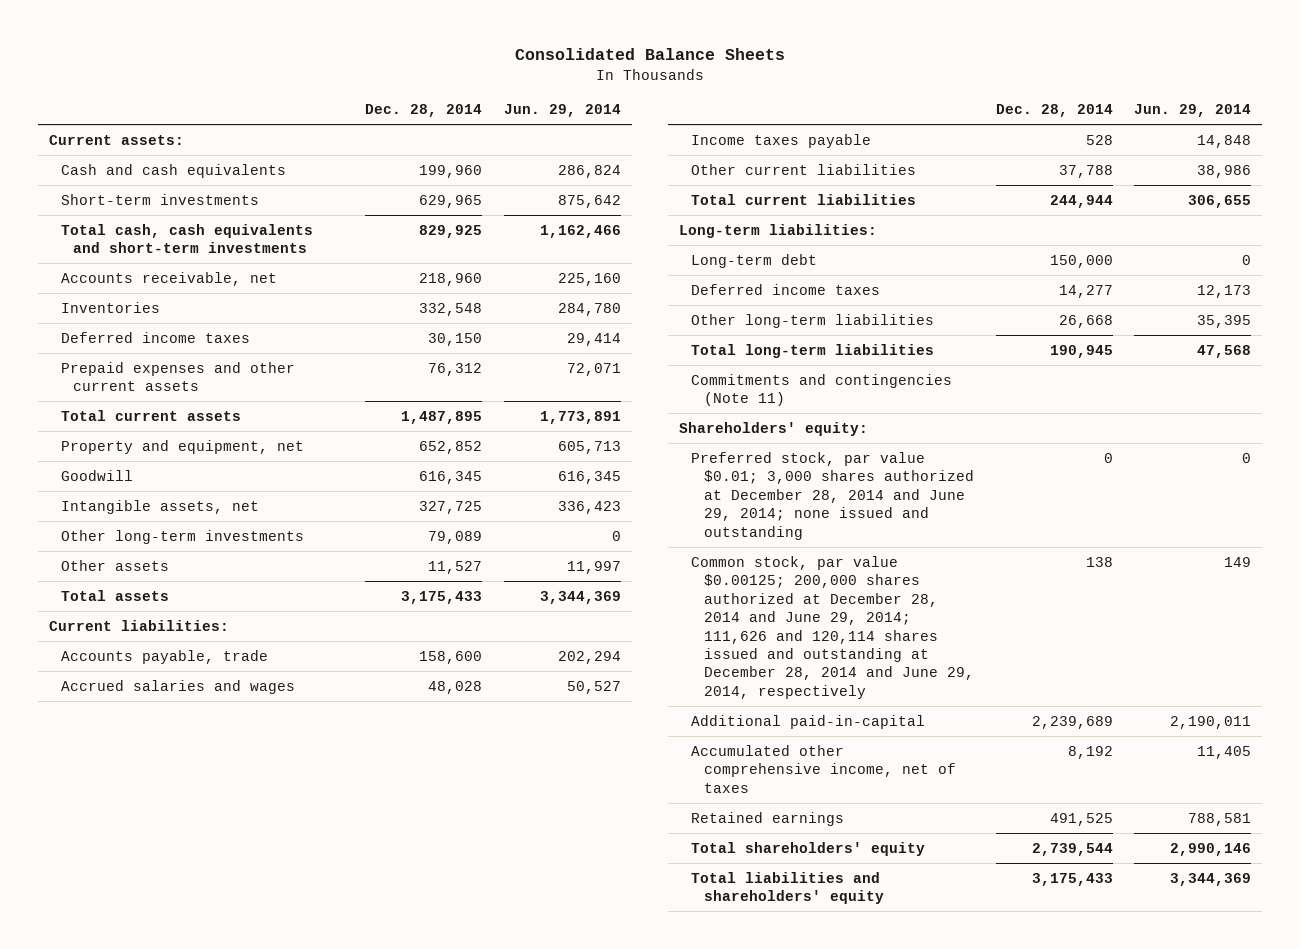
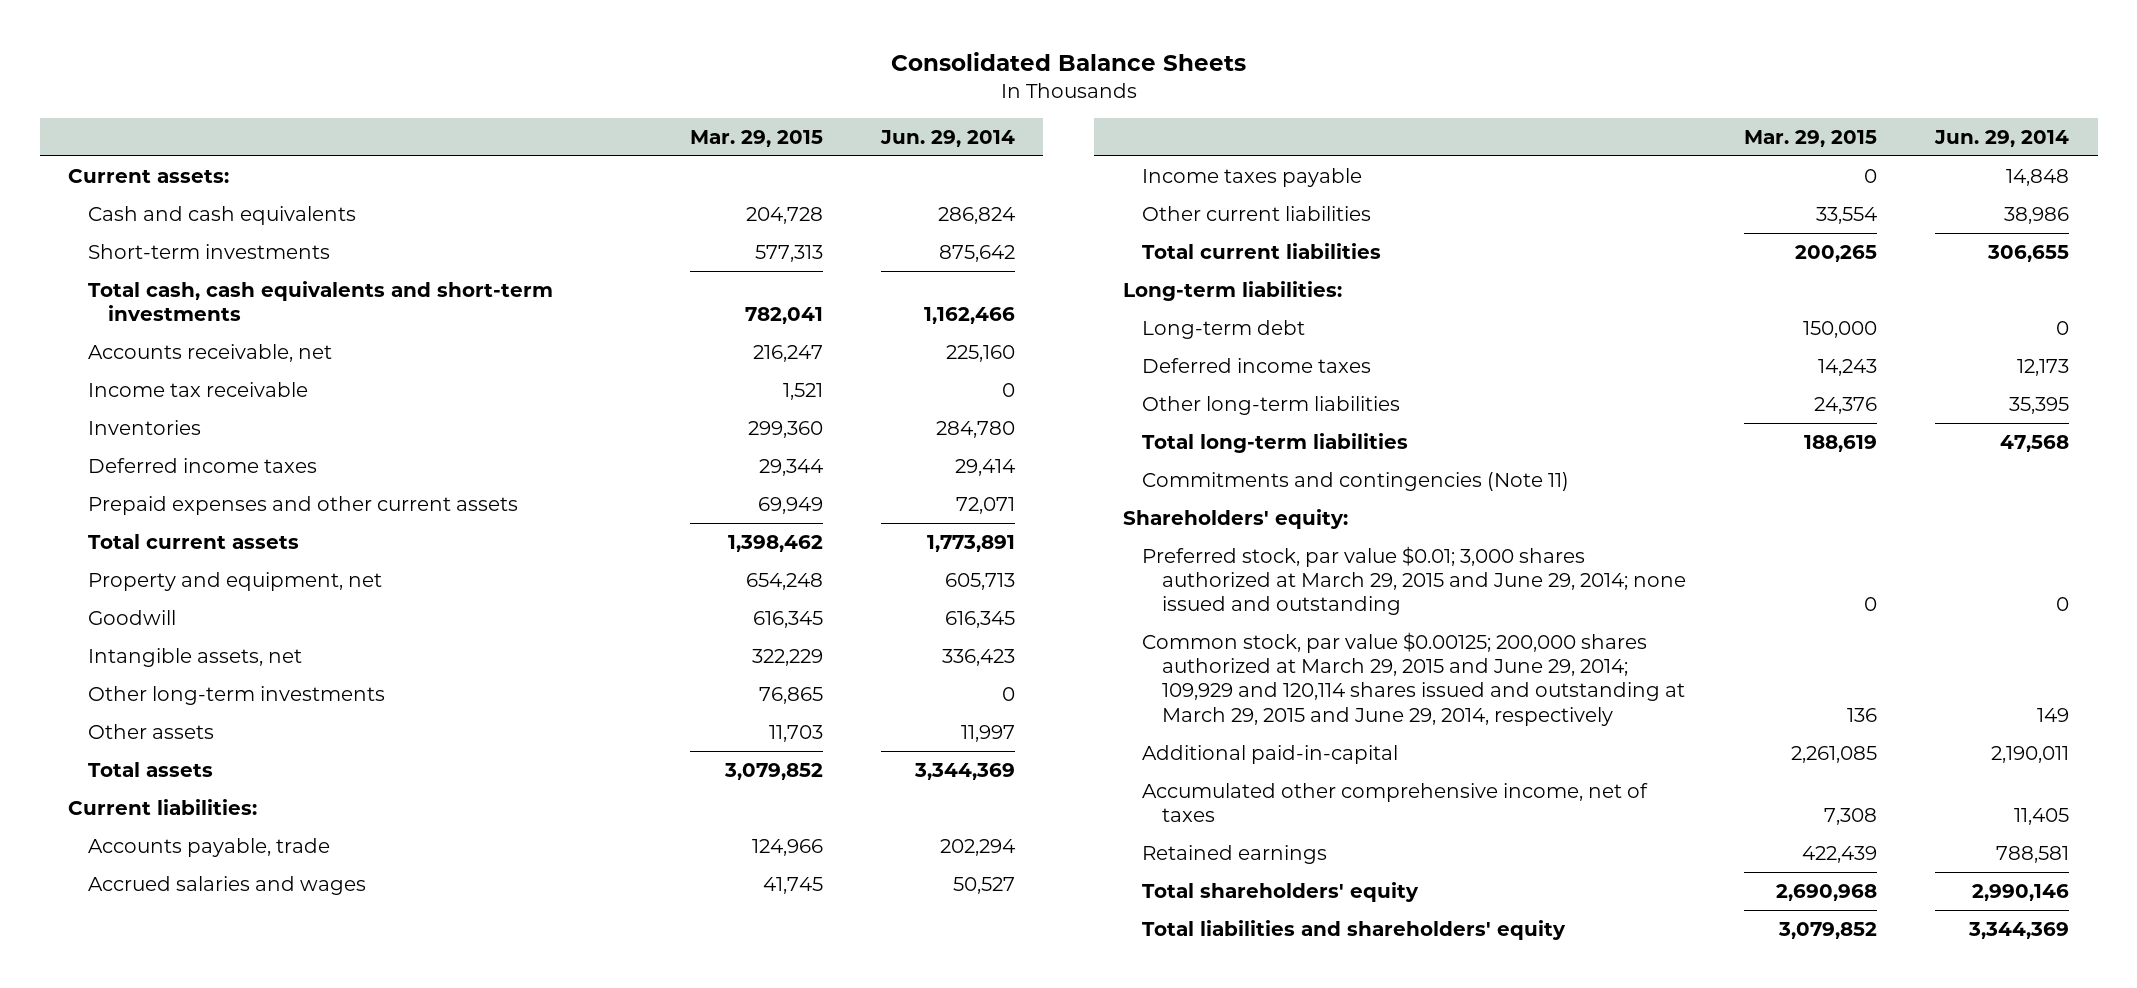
[364,104,482,118] Dec. 28, 2014 -> none
none -> [689,130,823,148] Mar. 29, 2015
none -> [88,381,309,397] Income tax receivable
[691,451,974,540] Preferred stock, par value $0.01; 3,000 shares authorized at December 28, 2014 and June 29, 2014; none issued and outstanding -> [1142,545,1687,616] Preferred stock, par value $0.01; 3,000 shares authorized at March 29, 2015 and June 29, 2014; none issued and outstanding
[691,555,974,699] Common stock, par value $0.00125; 200,000 shares authorized at December 28, 2014 and June 29, 2014; 111,626 and 120,114 shares issued and outstanding at December 28, 2014 and June 29, 2014, respectively -> [1142,631,1686,726] Common stock, par value $0.00125; 200,000 shares authorized at March 29, 2015 and June 29, 2014; 109,929 and 120,114 shares issued and outstanding at March 29, 2015 and June 29, 2014, respectively

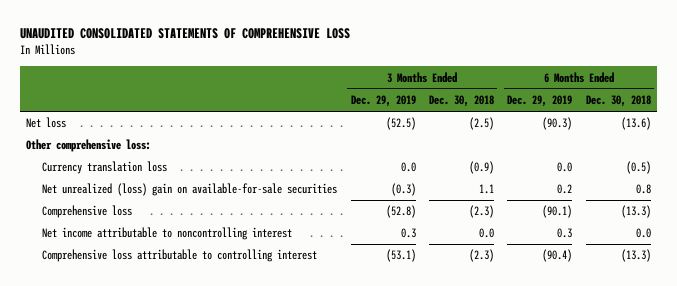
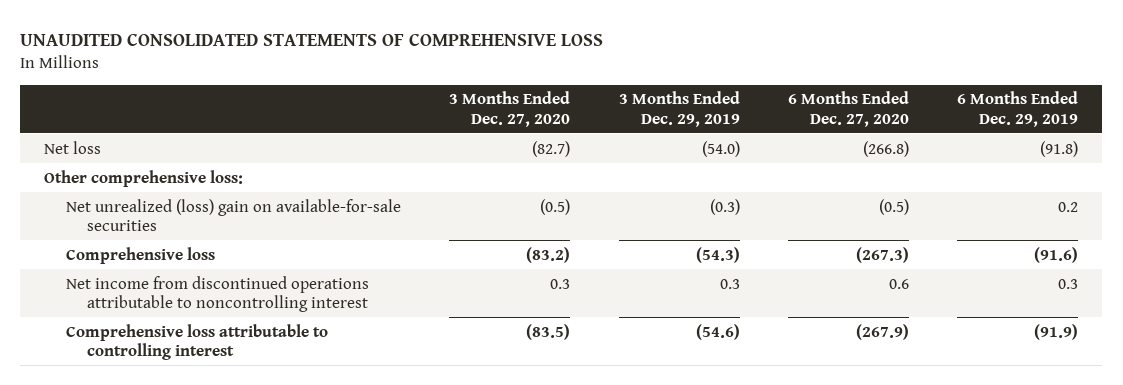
[428,95,494,108] Dec. 30, 2018 -> none
[585,95,651,108] Dec. 30, 2018 -> none
none -> [449,91,571,127] 3 Months Ended Dec. 27, 2020
none -> [787,91,909,127] 6 Months Ended Dec. 27, 2020
[385,117,416,131] (52.5) -> [701,140,740,157] (54.0)
[542,117,573,131] (90.3) -> [1040,140,1079,157] (91.8)
[42,161,168,175] Currency translation loss -> none
[385,205,416,219] (52.8) -> [695,246,740,263] (54.3)
[542,205,573,219] (90.1) -> [1034,246,1079,263] (91.6)
[42,227,293,241] Net income attributable to noncontrolling interest -> [65,275,369,312] Net income from discontinued operations attributable to noncontrolling interest
[385,249,416,263] (53.1) -> [695,323,740,340] (54.6)
[542,249,573,263] (90.4) -> [1034,323,1079,340] (91.9)

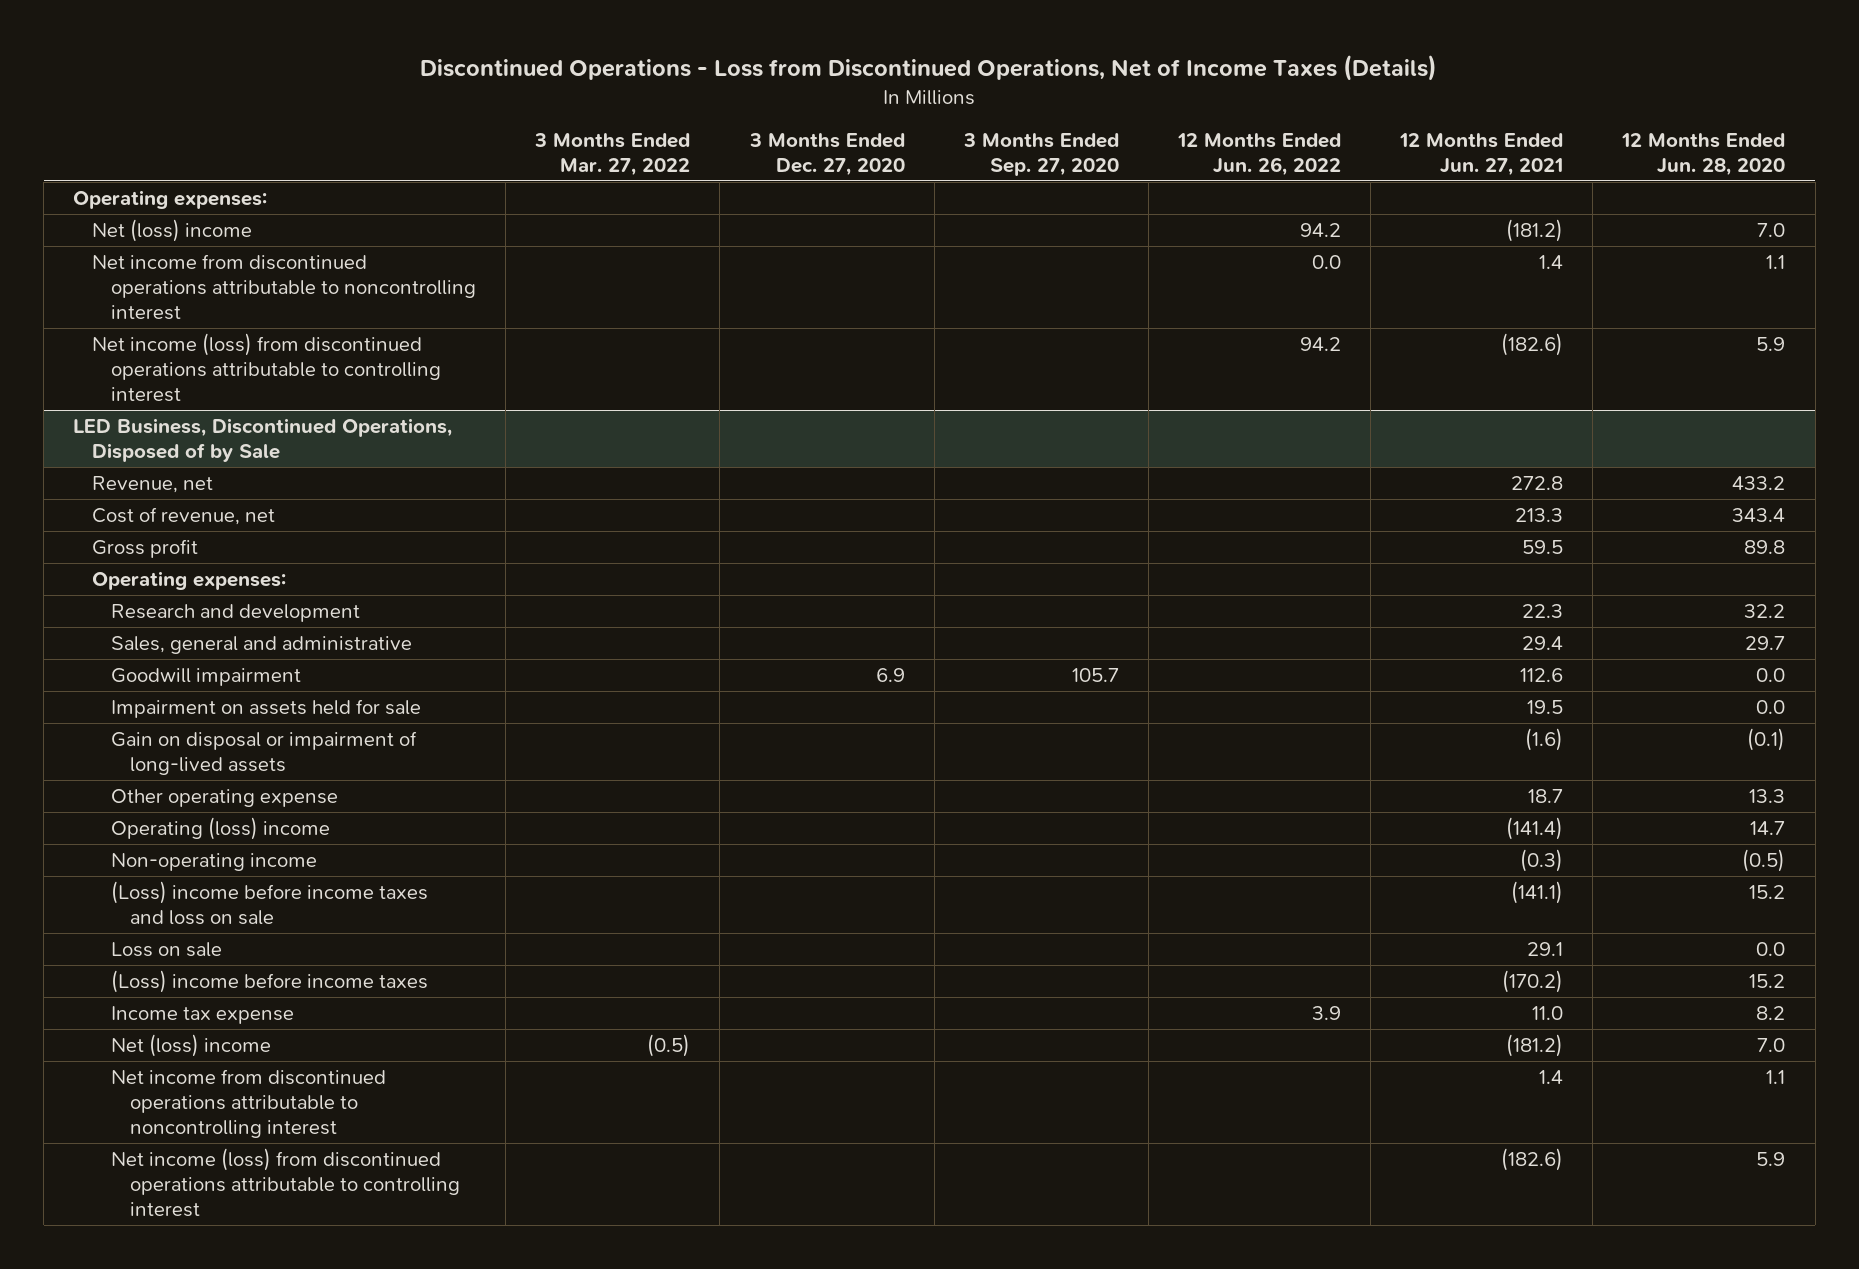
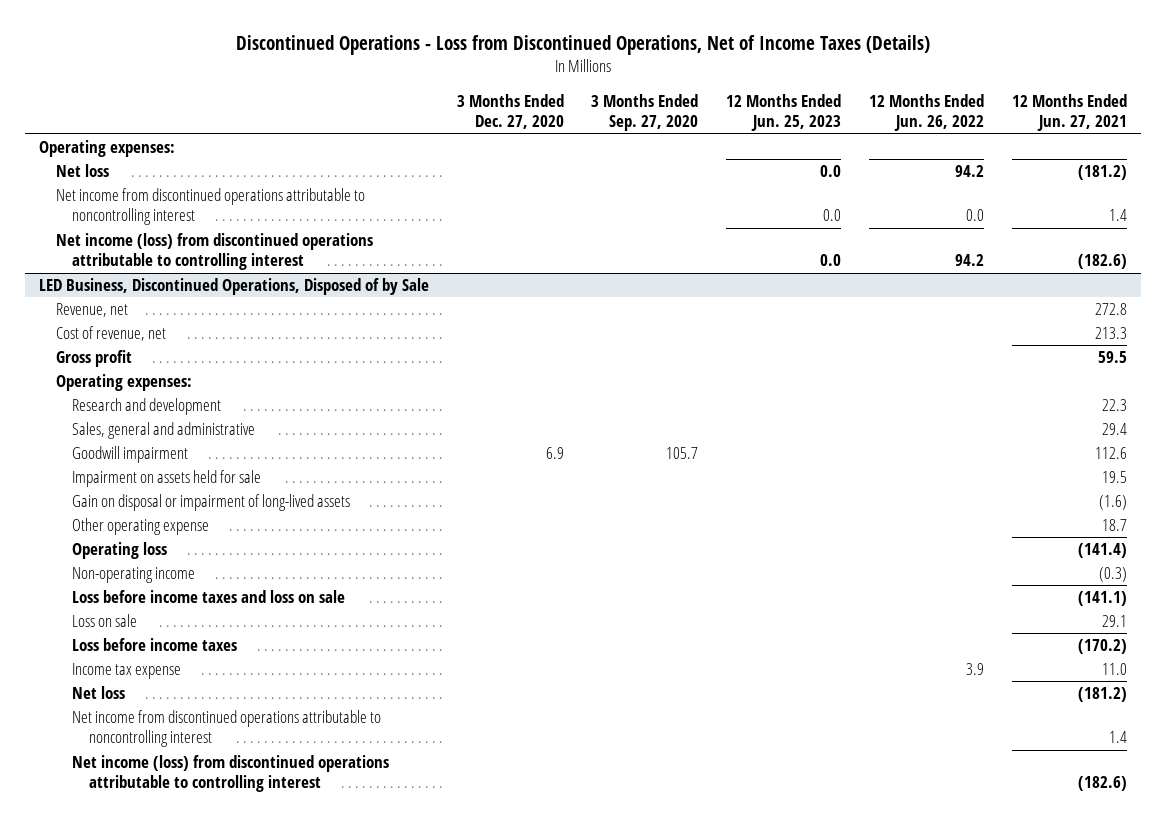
[534,133,691,177] 3 Months Ended Mar. 27, 2022 -> none
[1621,133,1786,177] 12 Months Ended Jun. 28, 2020 -> none
none -> [726,93,842,132] 12 Months Ended Jun. 25, 2023
[92,218,253,242] Net (loss) income -> [55,164,109,178] Net loss
[111,816,331,840] Operating (loss) income -> [72,542,168,560] Operating loss
[111,880,429,925] (Loss) income before income taxes and loss on sale -> [72,590,346,604] Loss before income taxes and loss on sale
[111,969,429,993] (Loss) income before income taxes -> [72,638,238,652] Loss before income taxes
[111,1033,272,1057] Net (loss) income -> [72,686,126,700] Net loss

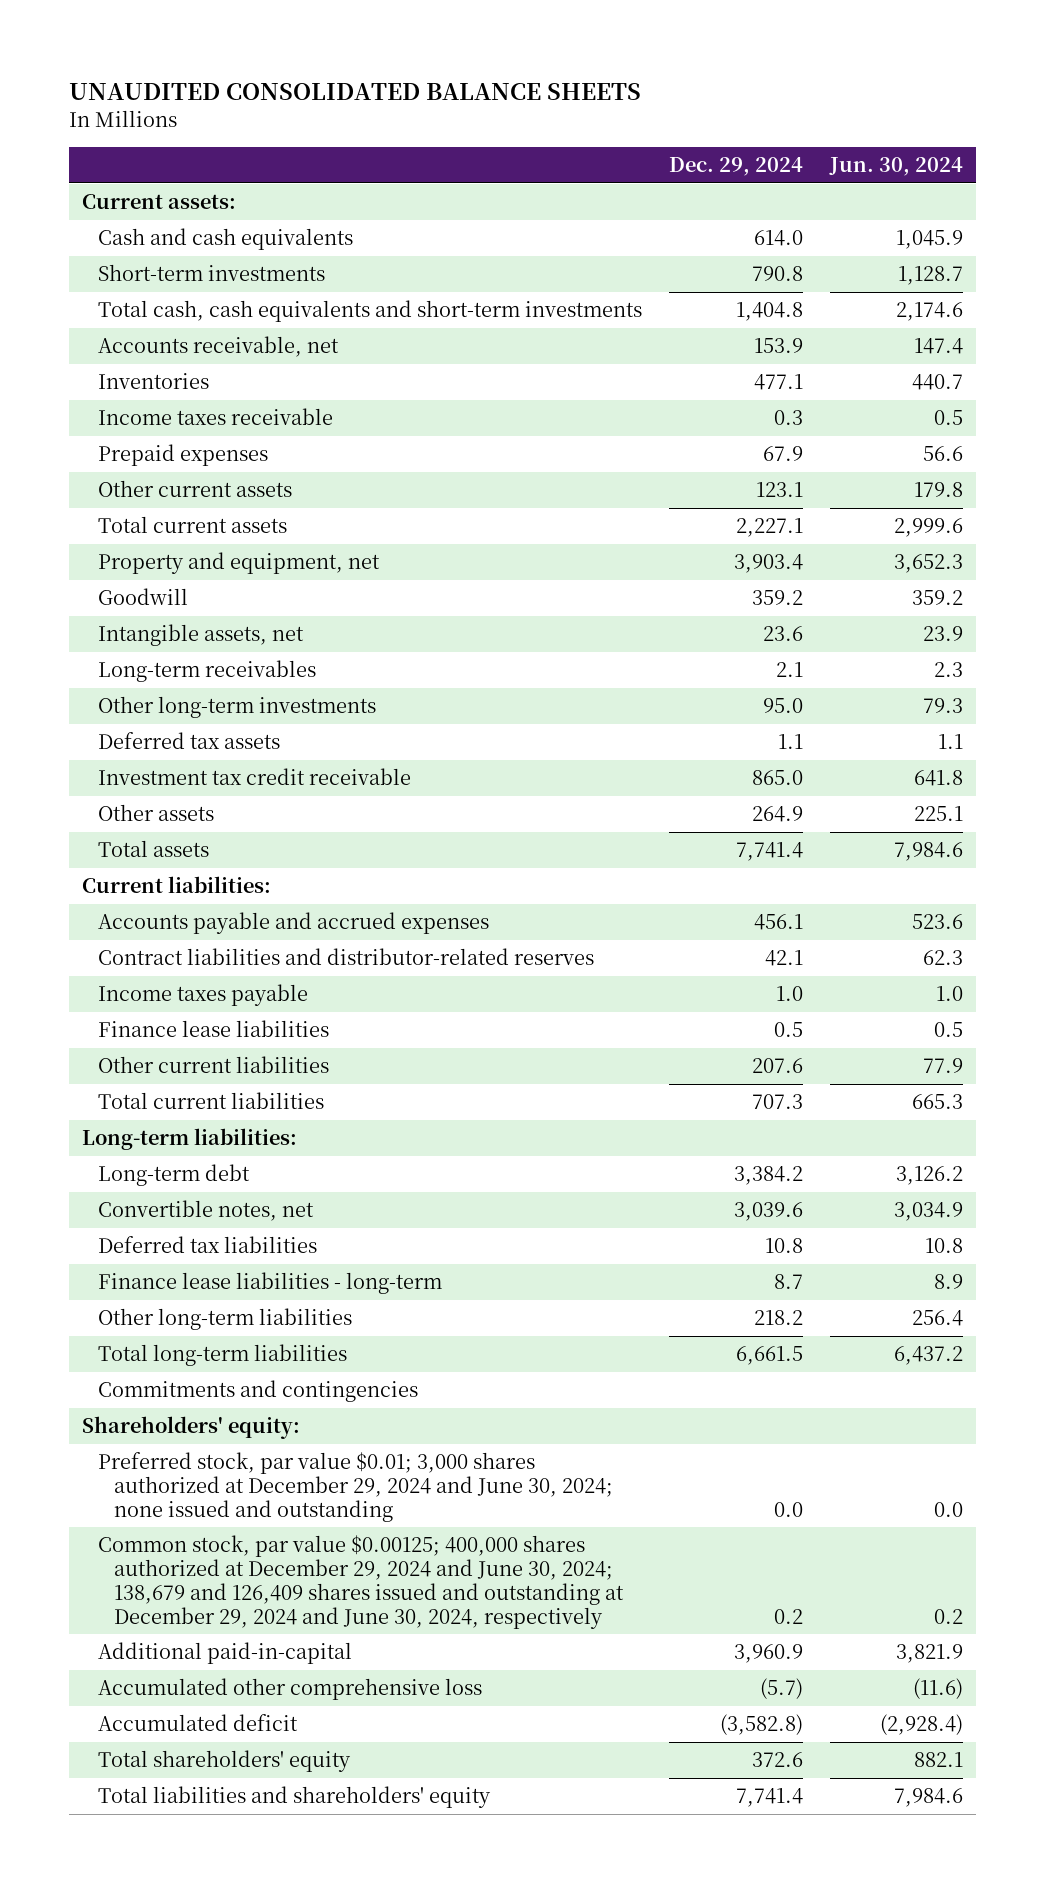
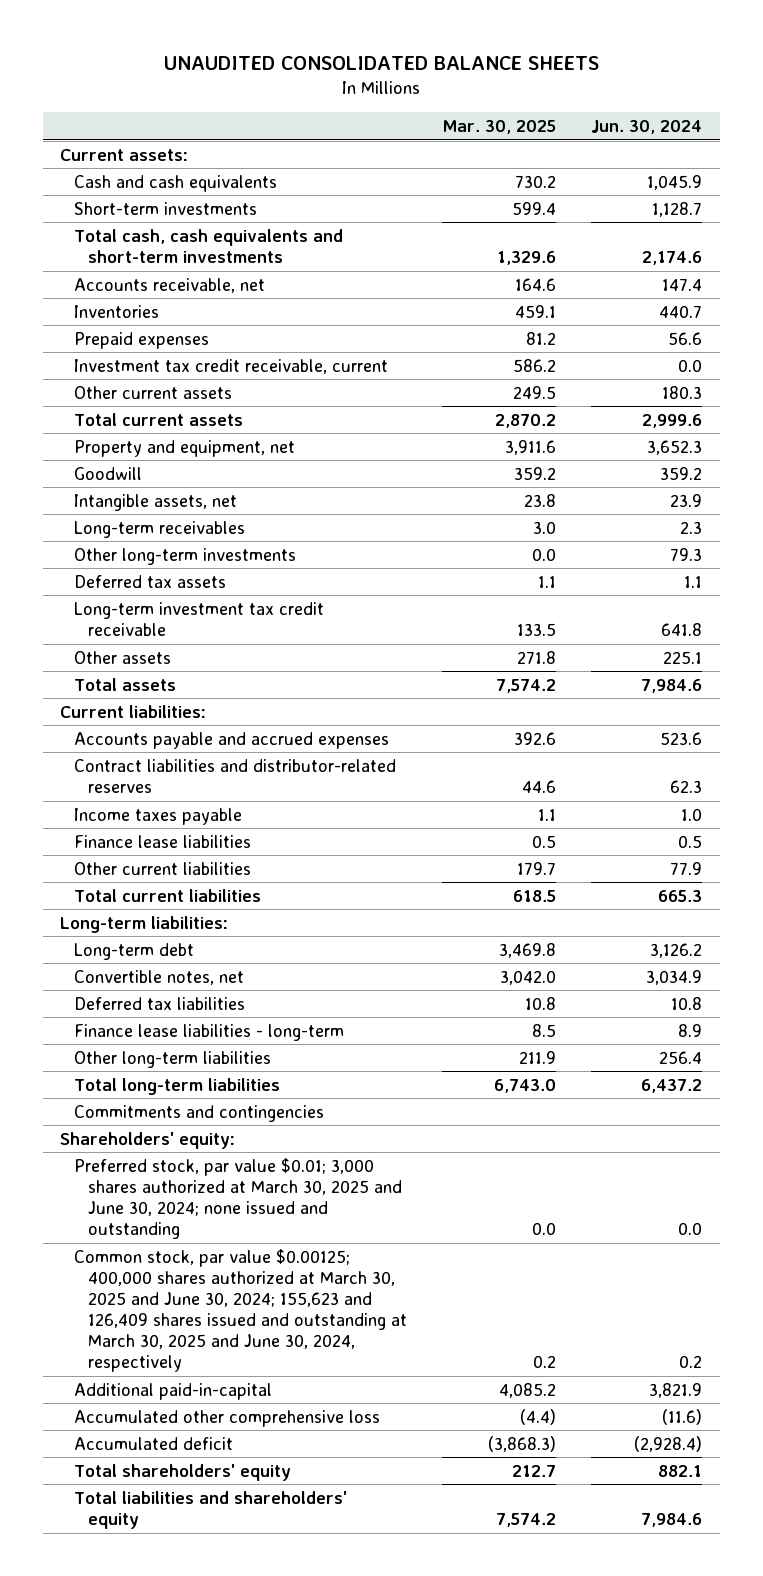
[669,157,804,177] Dec. 29, 2024 -> none
none -> [442,119,557,134] Mar. 30, 2025
[98,408,334,426] Income taxes receivable -> none
none -> [74,358,389,374] Investment tax credit receivable, current
[913,482,963,498] 179.8 -> [662,385,703,399] 180.3
[98,768,412,786] Investment tax credit receivable -> [74,601,325,636] Long-term investment tax credit receivable
[98,1452,614,1523] Preferred stock, par value $0.01; 3,000 shares authorized at December 29, 2024 and June 30, 2024; none issued and outstanding -> [74,1157,403,1240] Preferred stock, par value $0.01; 3,000 shares authorized at March 30, 2025 and June 30, 2024; none issued and outstanding
[98,1535,625,1629] Common stock, par value $0.00125; 400,000 shares authorized at December 29, 2024 and June 30, 2024; 138,679 and 126,409 shares issued and outstanding at December 29, 2024 and June 30, 2024, respectively -> [74,1248,408,1373] Common stock, par value $0.00125; 400,000 shares authorized at March 30, 2025 and June 30, 2024; 155,623 and 126,409 shares issued and outstanding at March 30, 2025 and June 30, 2024, respectively

